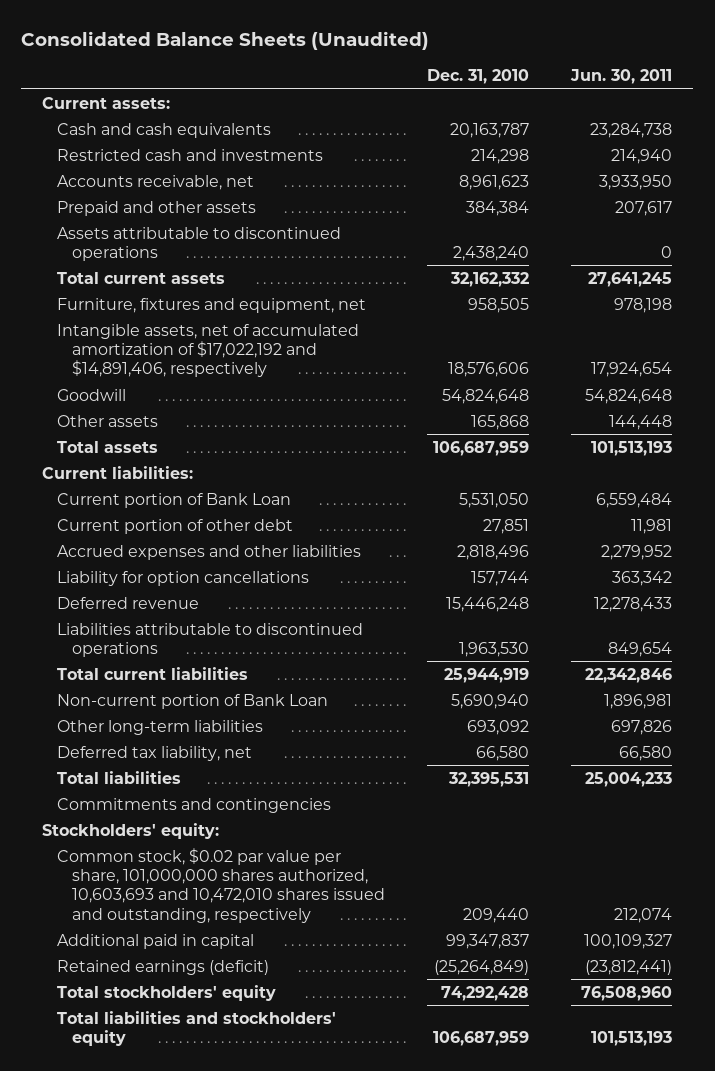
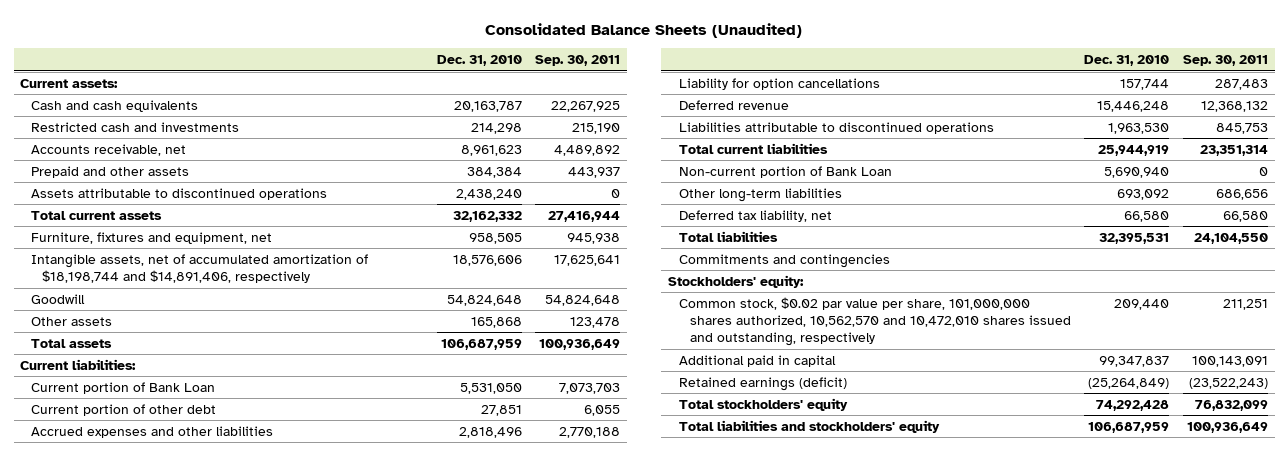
[570,69,673,85] Jun. 30, 2011 -> none
none -> [535,55,621,67] Sep. 30, 2011
[57,323,360,378] Intangible assets, net of accumulated amortization of $17,022,192 and $14,891,406, respectively -> [31,253,369,284] Intangible assets, net of accumulated amortization of $18,198,744 and $14,891,406, respectively
[57,847,386,923] Common stock, $0.02 par value per share, 101,000,000 shares authorized, 10,603,693 and 10,472,010 shares issued and outstanding, respectively -> [678,296,1071,347] Common stock, $0.02 par value per share, 101,000,000 shares authorized, 10,562,570 and 10,472,010 shares issued and outstanding, respectively

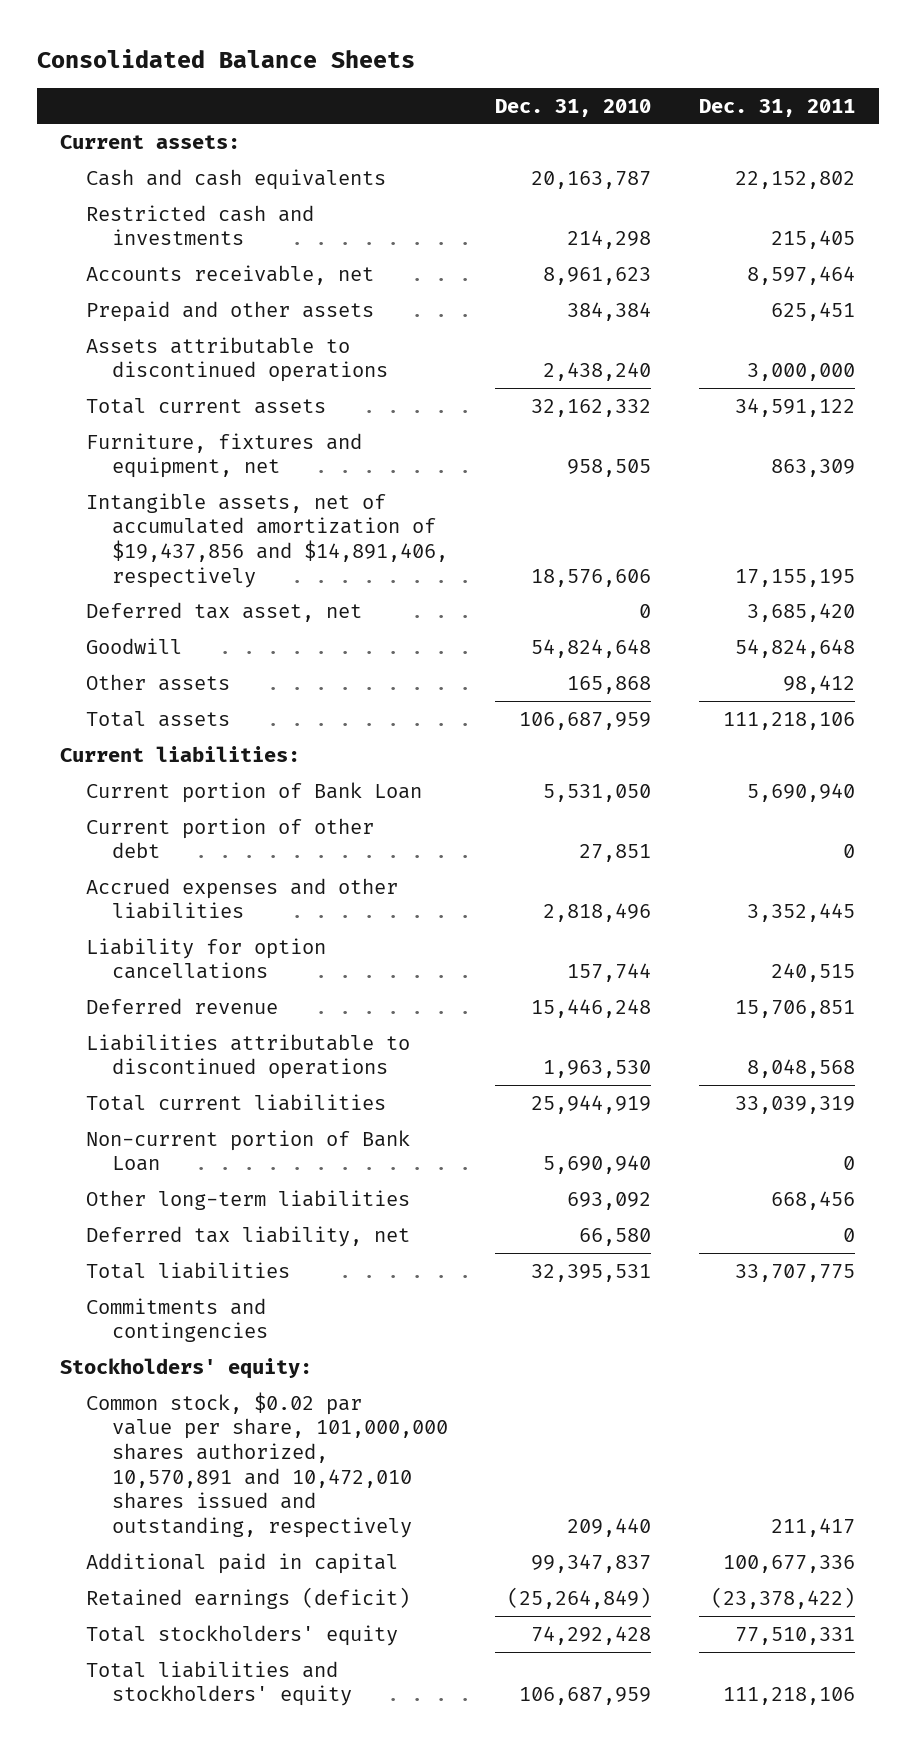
[485,22,803,38] Consolidated Balance Sheets (Unaudited) -> [36,48,415,68] Consolidated Balance Sheets
[535,55,621,67] Sep. 30, 2011 -> none
none -> [698,98,855,117] Dec. 31, 2011
[31,253,369,284] Intangible assets, net of accumulated amortization of $18,198,744 and $14,891,406, respectively -> [86,492,448,588] Intangible assets, net of accumulated amortization of $19,437,856 and $14,891,406, respectively
none -> [86,601,363,622] Deferred tax asset, net
[678,296,1071,347] Common stock, $0.02 par value per share, 101,000,000 shares authorized, 10,562,570 and 10,472,010 shares issued and outstanding, respectively -> [86,1391,448,1539] Common stock, $0.02 par value per share, 101,000,000 shares authorized, 10,570,891 and 10,472,010 shares issued and outstanding, respectively

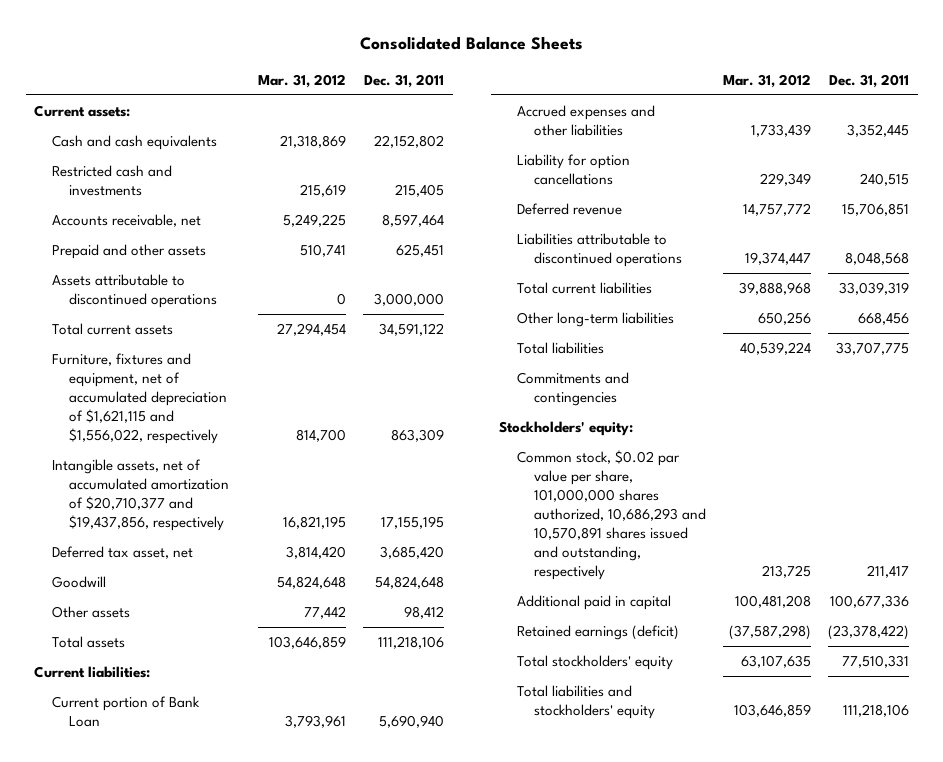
[495,98,652,117] Dec. 31, 2010 -> none
none -> [258,73,347,88] Mar. 31, 2012
[86,432,363,479] Furniture, fixtures and equipment, net -> [51,353,228,444] Furniture, fixtures and equipment, net of accumulated depreciation of $1,621,115 and $1,556,022, respectively
[86,492,448,588] Intangible assets, net of accumulated amortization of $19,437,856 and $14,891,406, respectively -> [51,459,230,531] Intangible assets, net of accumulated amortization of $20,710,377 and $19,437,856, respectively
[86,817,375,859] Current portion of other debt -> none
[86,1129,411,1172] Non-current portion of Bank Loan -> none
[86,1225,411,1247] Deferred tax liability, net -> none
[86,1391,448,1539] Common stock, $0.02 par value per share, 101,000,000 shares authorized, 10,570,891 and 10,472,010 shares issued and outstanding, respectively -> [516,450,707,580] Common stock, $0.02 par value per share, 101,000,000 shares authorized, 10,686,293 and 10,570,891 shares issued and outstanding, respectively

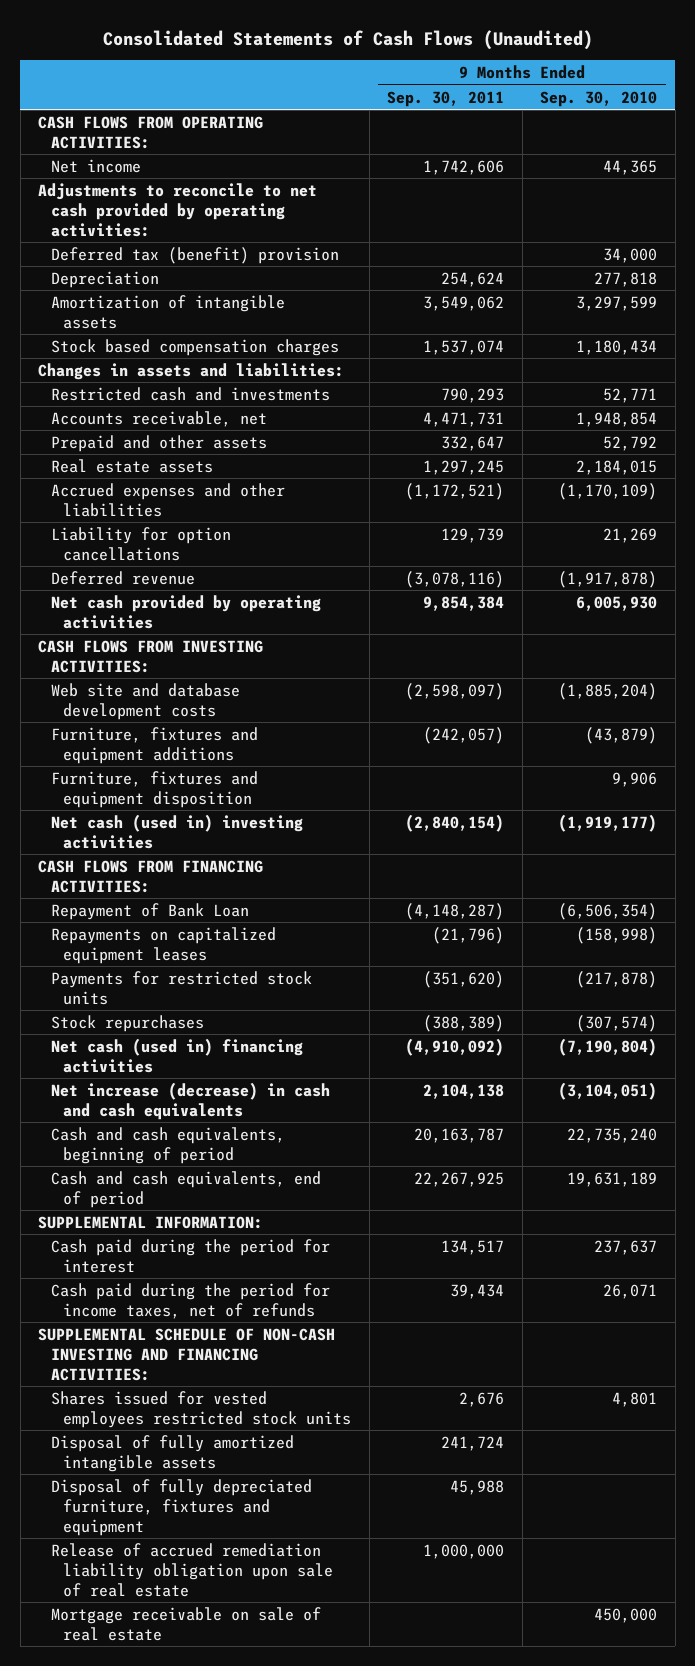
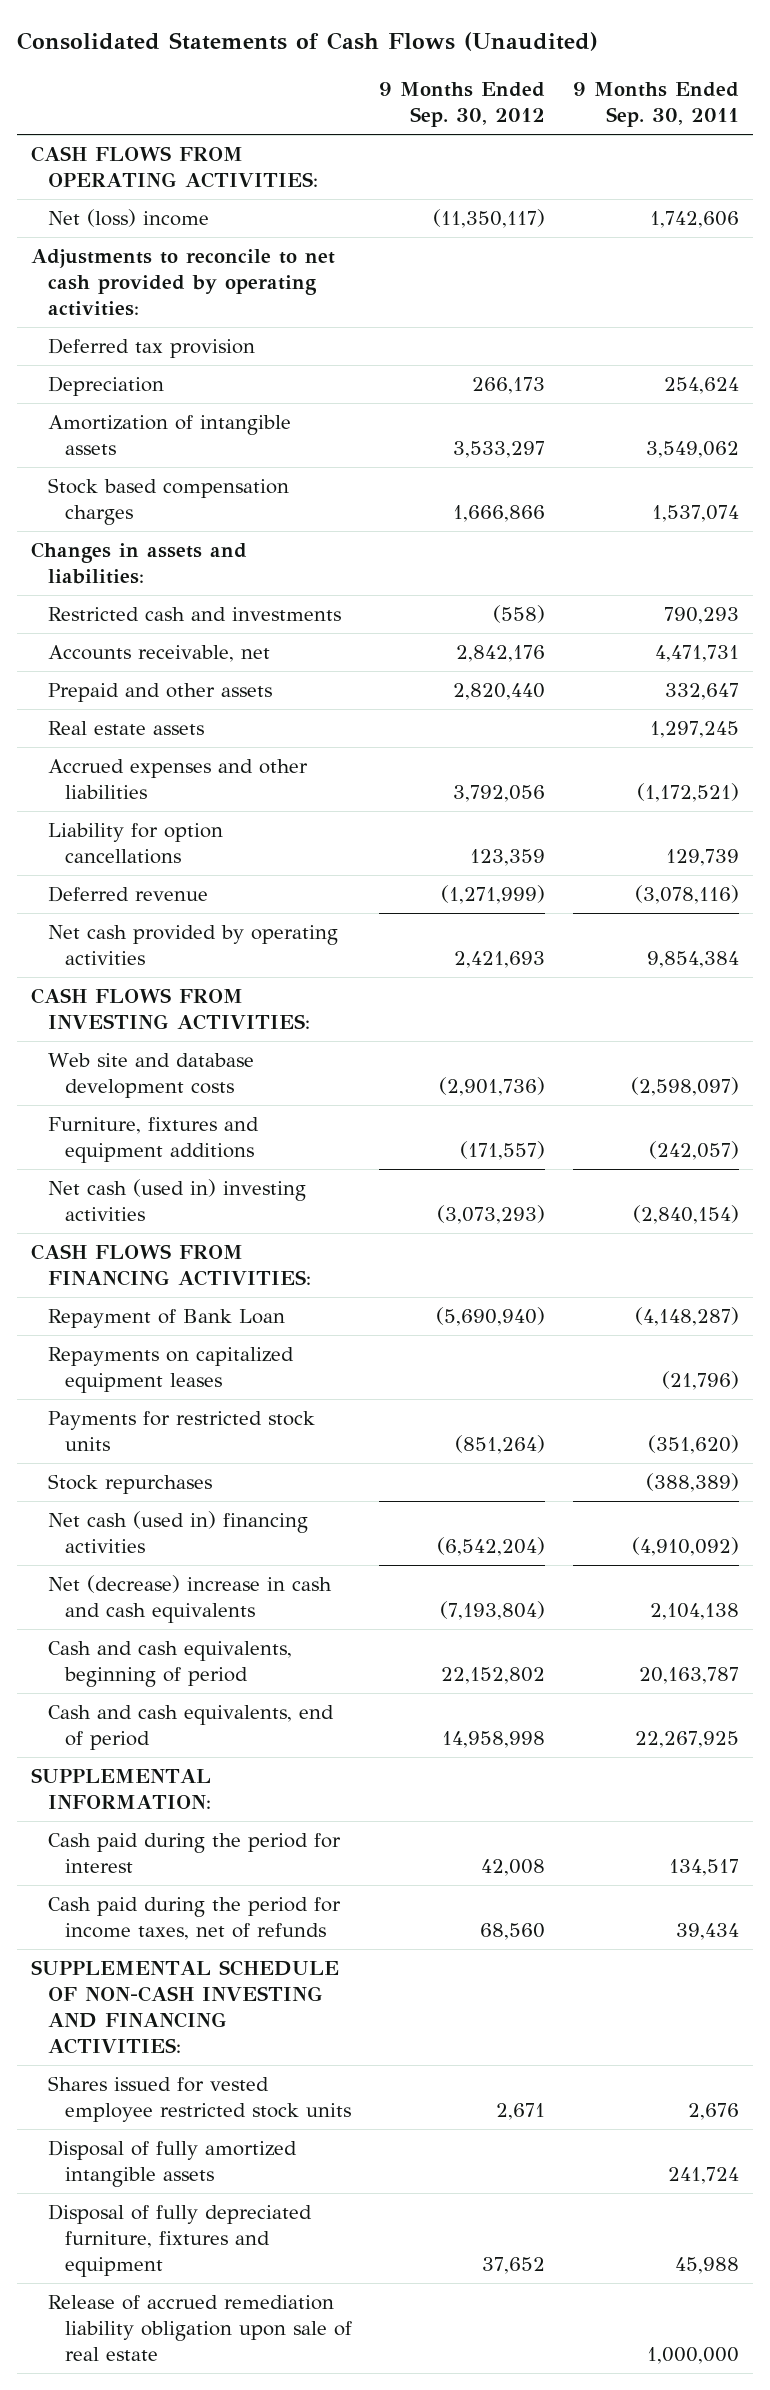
[540,90,658,107] Sep. 30, 2010 -> none
none -> [379,82,546,128] 9 Months Ended Sep. 30, 2012
[50,158,141,173] Net income -> [47,209,209,228] Net (loss) income
[50,246,339,264] Deferred tax (benefit) provision -> [47,338,255,359] Deferred tax provision
[50,770,258,808] Furniture, fixtures and equipment disposition -> none
[50,1081,330,1120] Net increase (decrease) in cash and cash equivalents -> [47,1575,332,1624] Net (decrease) increase in cash and cash equivalents
[50,1390,352,1428] Shares issued for vested employees restricted stock units -> [47,2076,351,2123] Shares issued for vested employee restricted stock units
[50,1606,321,1641] Mortgage receivable on sale of real estate -> none

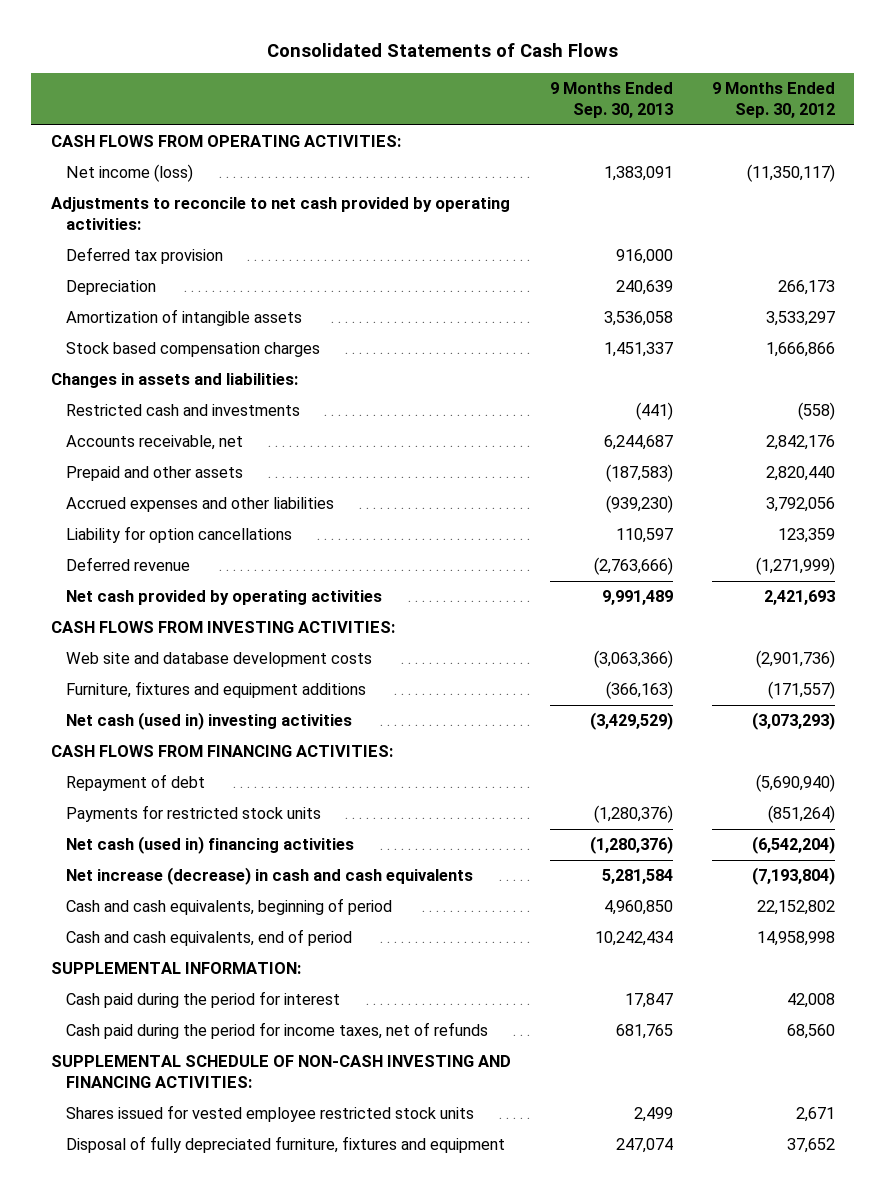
[17,32,599,52] Consolidated Statements of Cash Flows (Unaudited) -> [266,42,618,57] Consolidated Statements of Cash Flows
[572,82,739,128] 9 Months Ended Sep. 30, 2011 -> none
none -> [549,82,673,119] 9 Months Ended Sep. 30, 2013
[47,209,209,228] Net (loss) income -> [66,164,194,183] Net income (loss)
[47,721,204,736] Real estate assets -> none
[47,1347,294,1394] Repayments on capitalized equipment leases -> none
[47,1309,285,1329] Repayment of Bank Loan -> [66,774,206,792] Repayment of debt
[47,1474,212,1495] Stock repurchases -> none
[47,1575,332,1624] Net (decrease) increase in cash and cash equivalents -> [66,867,474,886] Net increase (decrease) in cash and cash equivalents
[47,2140,297,2188] Disposal of fully amortized intangible assets -> none
[47,2295,352,2362] Release of accrued remediation liability obligation upon sale of real estate -> none

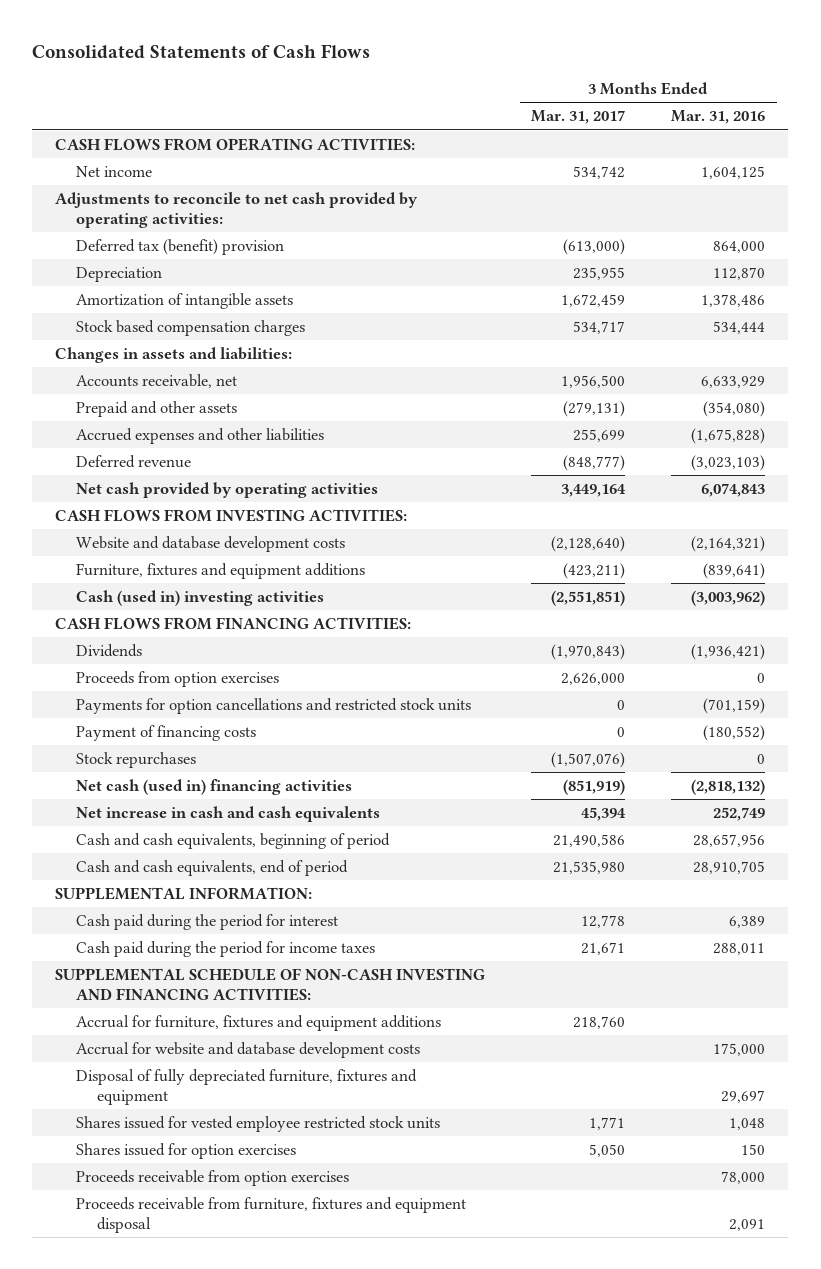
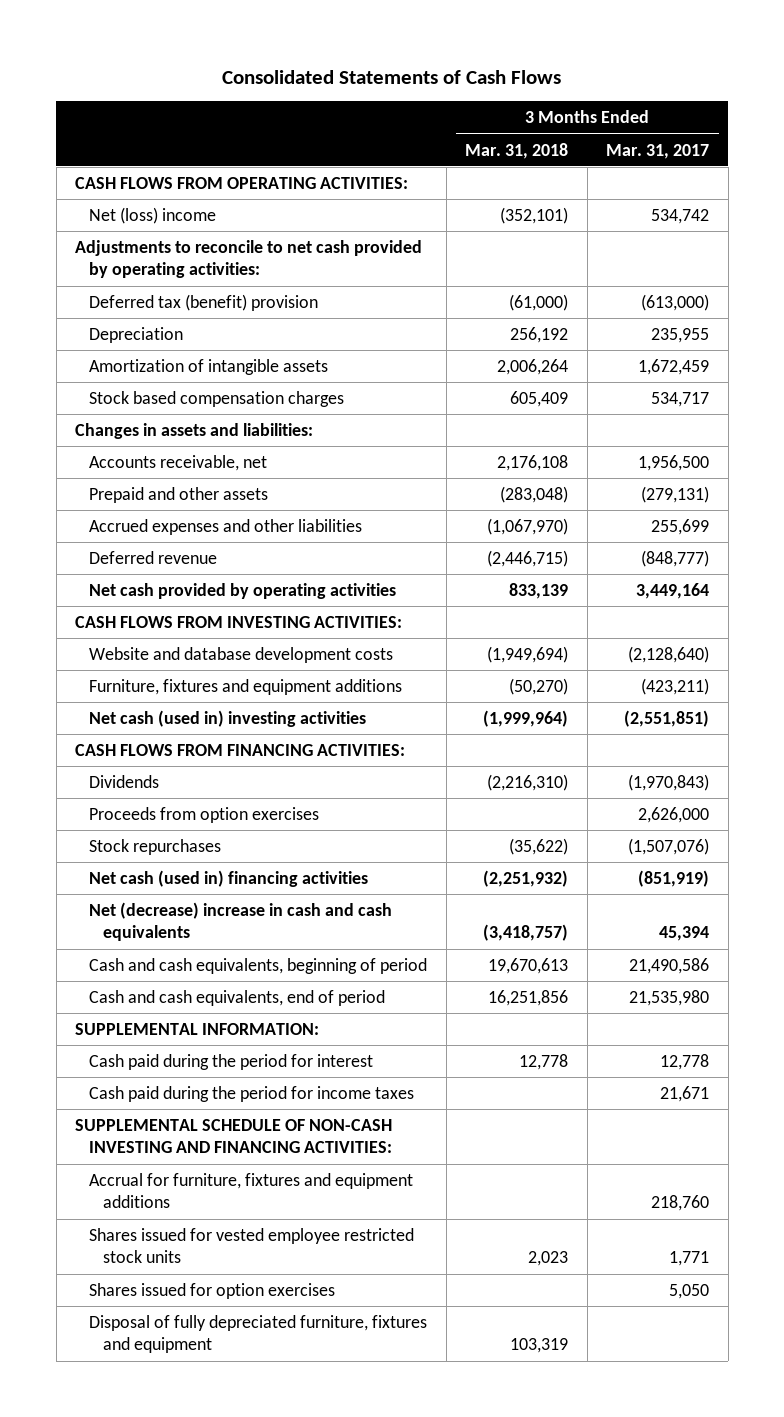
[671,110,766,125] Mar. 31, 2016 -> none
none -> [465,142,569,159] Mar. 31, 2018
[76,166,153,178] Net income -> [89,206,217,224] Net (loss) income
[76,590,325,607] Cash (used in) investing activities -> [89,709,367,727] Net cash (used in) investing activities
[76,698,472,715] Payments for option cancellations and restricted stock units -> none
[76,725,257,742] Payment of financing costs -> none
[76,806,381,823] Net increase in cash and cash equivalents -> [89,901,393,942] Net (decrease) increase in cash and cash equivalents
[76,1042,421,1059] Accrual for website and database development costs -> none
[76,1170,350,1187] Proceeds receivable from option exercises -> none
[76,1197,467,1233] Proceeds receivable from furniture, fixtures and equipment disposal -> none
[76,1069,418,1105] Disposal of fully depreciated furniture, fixtures and equipment -> [89,1314,428,1354] Disposal of fully depreciated furniture, fixtures and equipment

